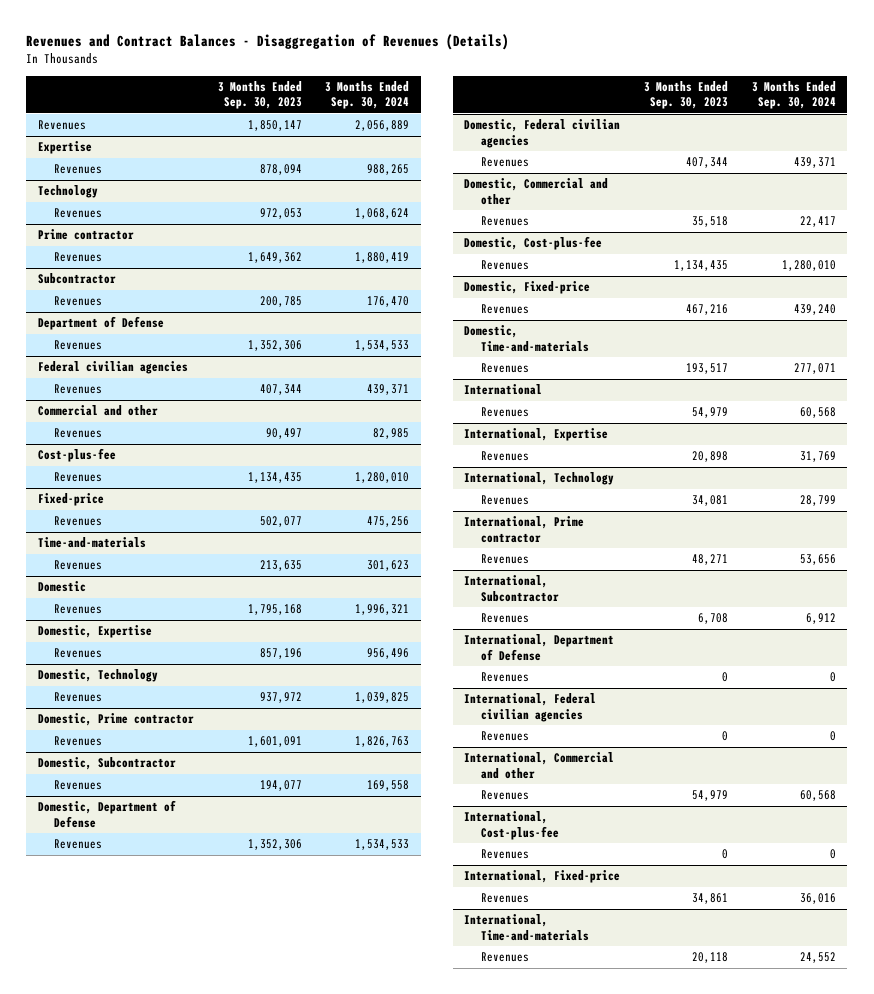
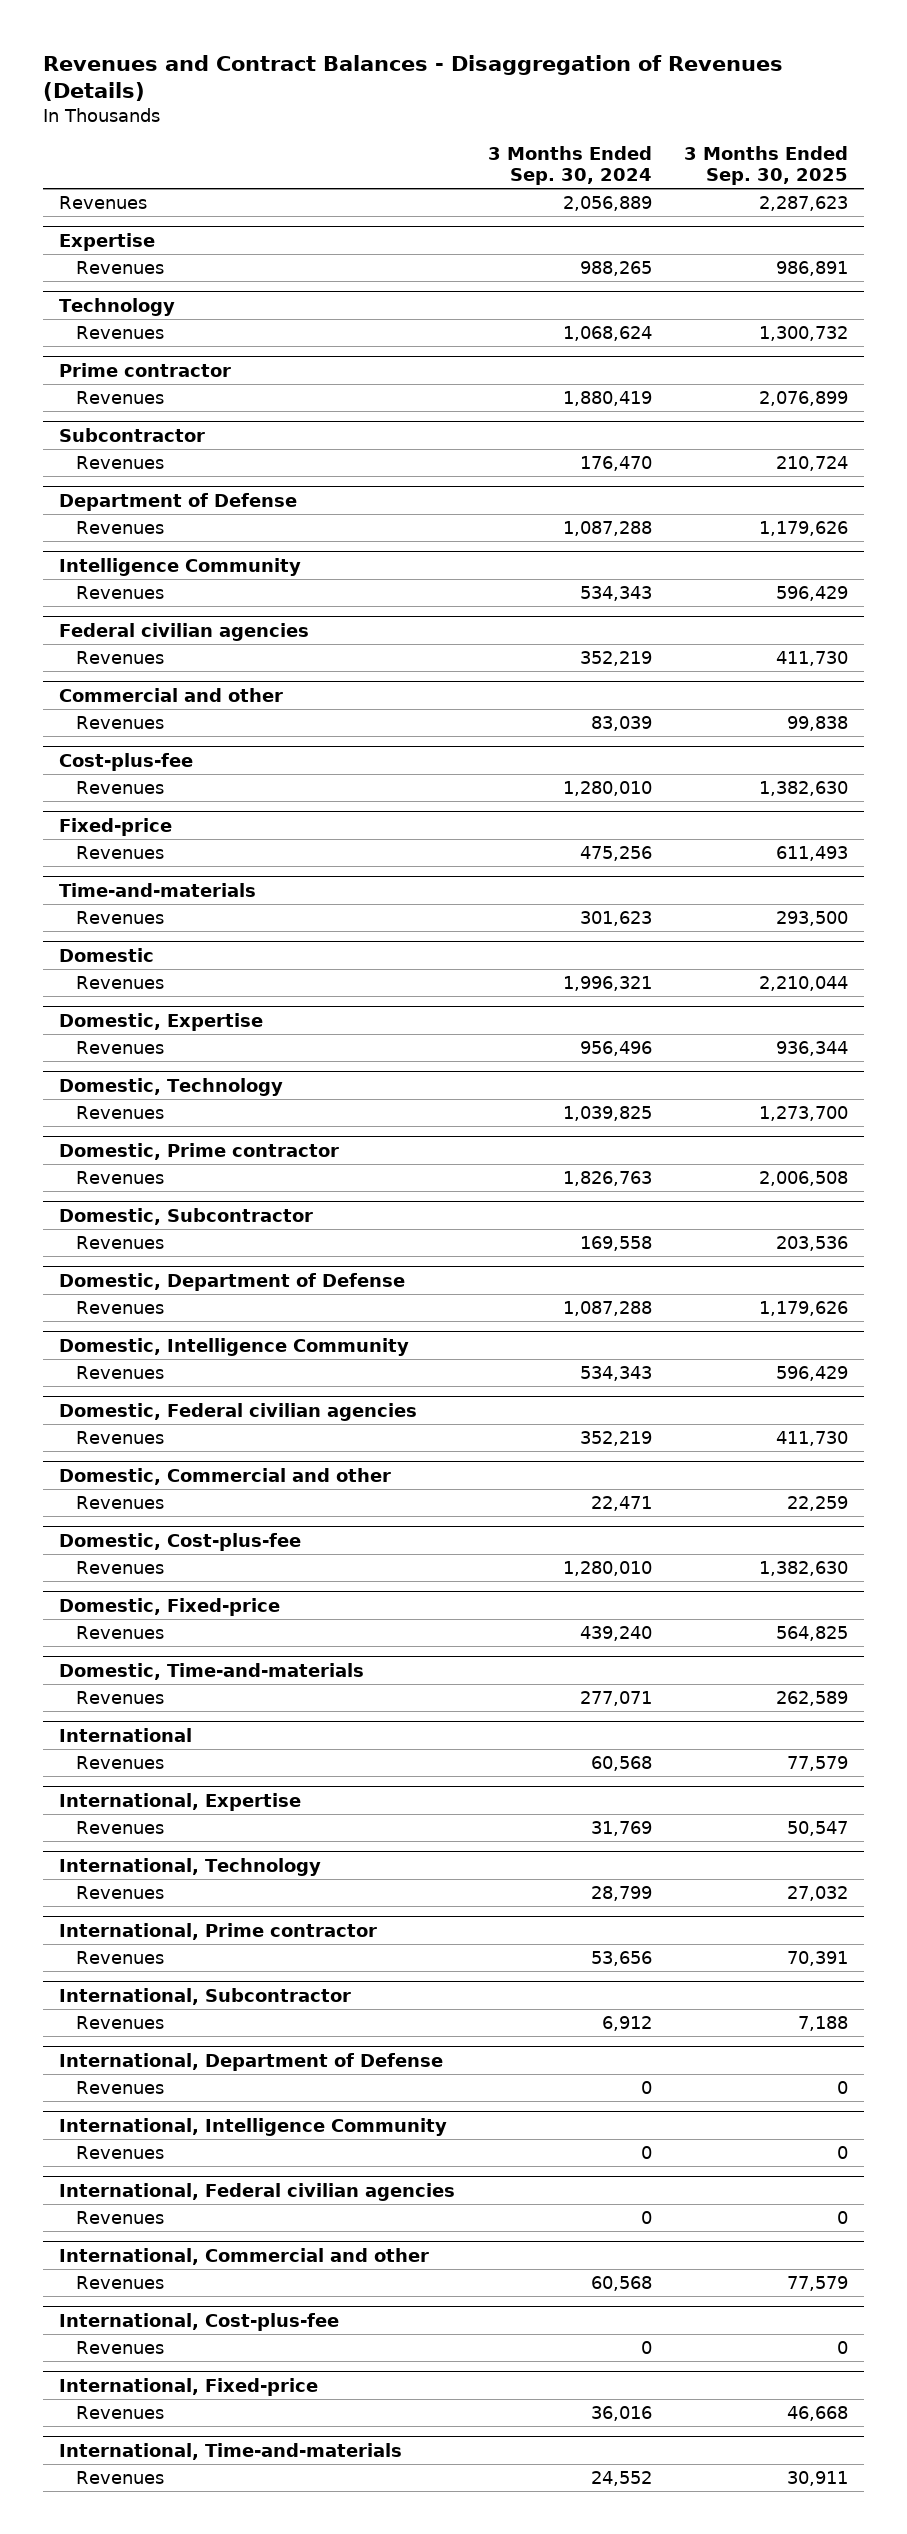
[217,80,302,110] 3 Months Ended Sep. 30, 2023 -> none
none -> [683,145,848,185] 3 Months Ended Sep. 30, 2025
[355,340,410,352] 1,534,533 -> [562,521,652,537] 1,087,288
none -> [59,557,302,576] Intelligence Community
none -> [76,586,165,600] Revenues
[367,384,410,396] 439,371 -> [579,651,652,667] 352,219
[373,428,410,440] 82,985 -> [590,716,652,732] 83,039
[355,839,410,851] 1,534,533 -> [562,1301,652,1317] 1,087,288
none -> [59,1337,410,1356] Domestic, Intelligence Community
none -> [76,1366,165,1380] Revenues
[793,157,836,169] 439,371 -> [579,1431,652,1447] 352,219
[799,216,836,228] 22,417 -> [590,1496,652,1512] 22,471
none -> [59,2117,448,2136] International, Intelligence Community
none -> [76,2146,165,2160] Revenues

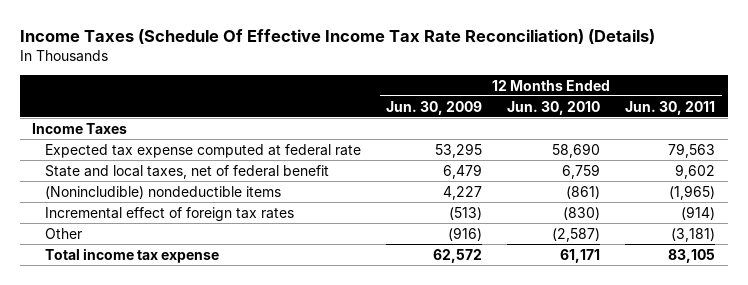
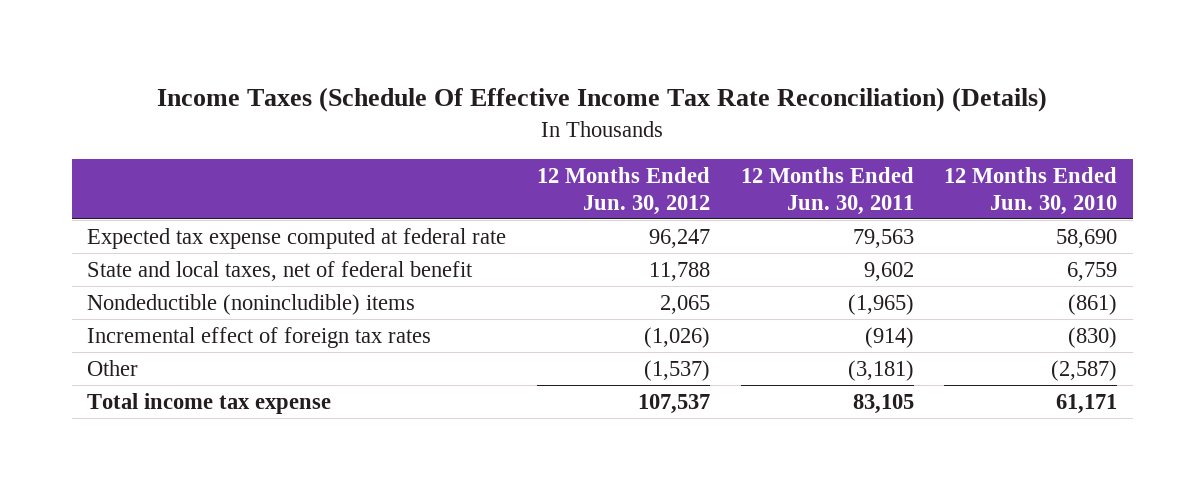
[386,100,483,115] Jun. 30, 2009 -> none
none -> [536,166,710,215] 12 Months Ended Jun. 30, 2012
[32,122,128,134] Income Taxes -> none
[45,185,282,199] (Nonincludible) nondeductible items -> [86,293,415,315] Nondeductible (nonincludible) items

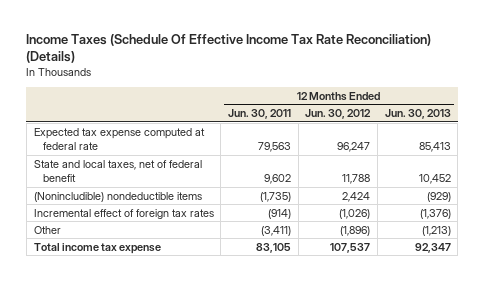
[944,166,1118,215] 12 Months Ended Jun. 30, 2010 -> none
none -> [384,109,451,120] Jun. 30, 2013
[86,293,415,315] Nondeductible (nonincludible) items -> [33,191,202,202] (Nonincludible) nondeductible items
[659,294,710,314] 2,065 -> [342,191,371,202] 2,424
[847,293,914,315] (1,965) -> [259,191,291,202] (1,735)
[643,359,710,381] (1,537) -> [340,225,371,236] (1,896)
[847,359,914,381] (3,181) -> [260,225,291,236] (3,411)

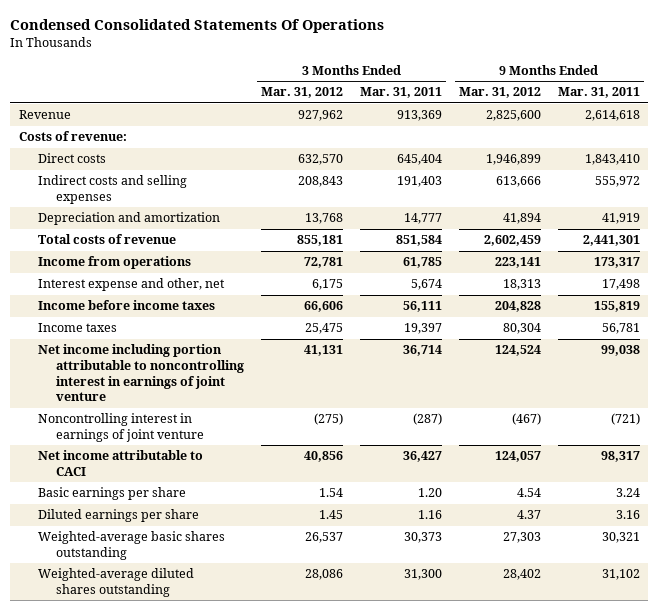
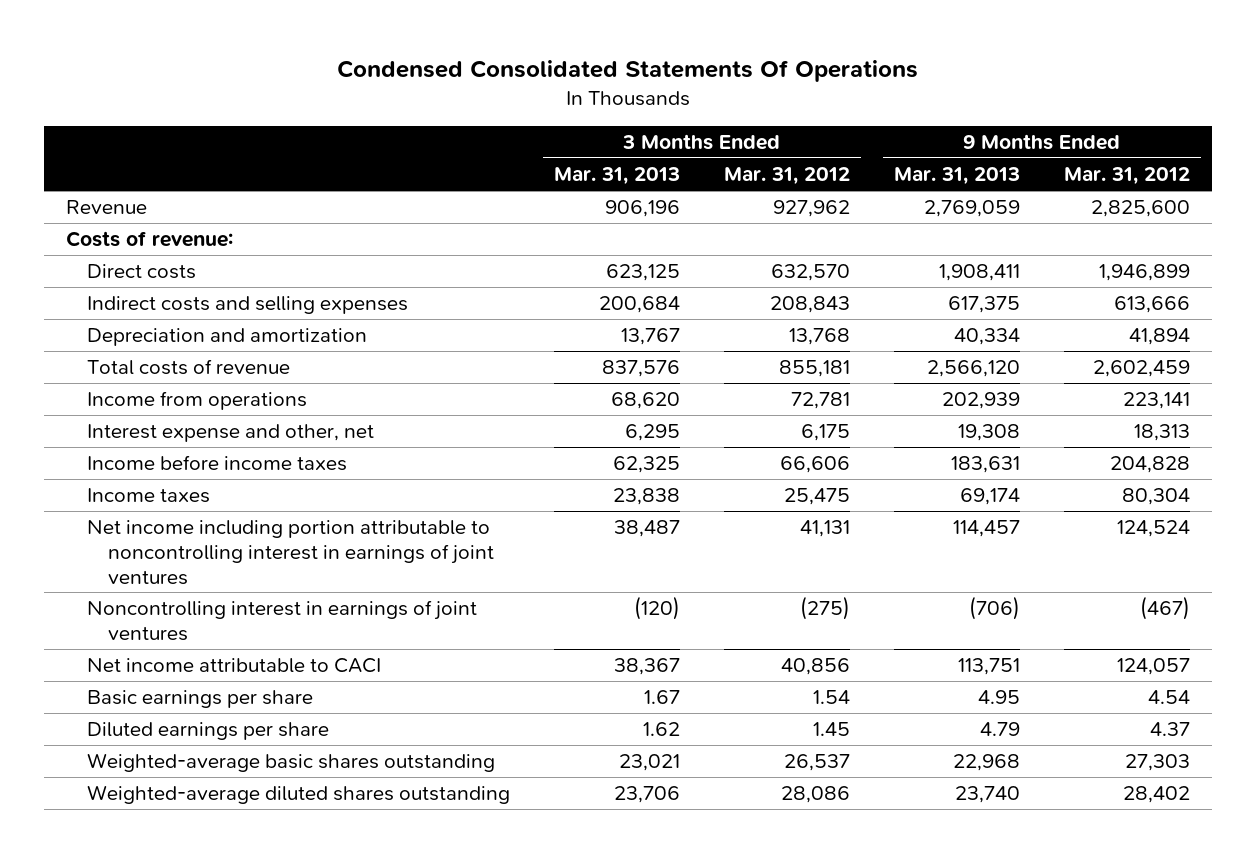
[360,87,443,99] Mar. 31, 2011 -> none
[557,87,640,99] Mar. 31, 2011 -> none
none -> [554,167,681,186] Mar. 31, 2013
none -> [893,167,1020,186] Mar. 31, 2013
[37,344,245,402] Net income including portion attributable to noncontrolling interest in earnings of joint venture -> [87,520,494,585] Net income including portion attributable to noncontrolling interest in earnings of joint ventures
[37,413,205,442] Noncontrolling interest in earnings of joint venture -> [87,600,478,641] Noncontrolling interest in earnings of joint ventures

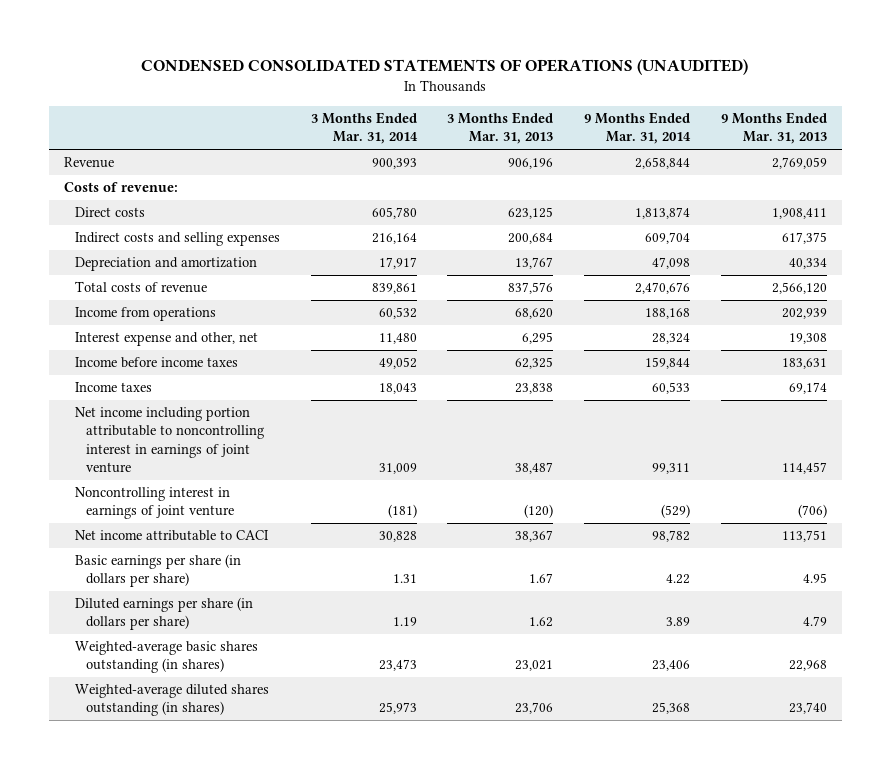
[337,59,919,82] Condensed Consolidated Statements Of Operations -> [141,59,749,76] CONDENSED CONSOLIDATED STATEMENTS OF OPERATIONS (UNAUDITED)
[723,167,850,186] Mar. 31, 2012 -> none
[1063,167,1190,186] Mar. 31, 2012 -> none
none -> [310,112,418,145] 3 Months Ended Mar. 31, 2014
none -> [583,112,691,145] 9 Months Ended Mar. 31, 2014
[87,520,494,585] Net income including portion attributable to noncontrolling interest in earnings of joint ventures -> [74,407,264,474] Net income including portion attributable to noncontrolling interest in earnings of joint venture
[87,600,478,641] Noncontrolling interest in earnings of joint ventures -> [74,487,234,520] Noncontrolling interest in earnings of joint venture
[87,690,314,709] Basic earnings per share -> [74,554,241,588] Basic earnings per share (in dollars per share)
[87,722,330,741] Diluted earnings per share -> [74,597,253,631] Diluted earnings per share (in dollars per share)
[87,753,496,773] Weighted-average basic shares outstanding -> [74,641,258,674] Weighted-average basic shares outstanding (in shares)
[87,785,511,805] Weighted-average diluted shares outstanding -> [74,684,269,717] Weighted-average diluted shares outstanding (in shares)

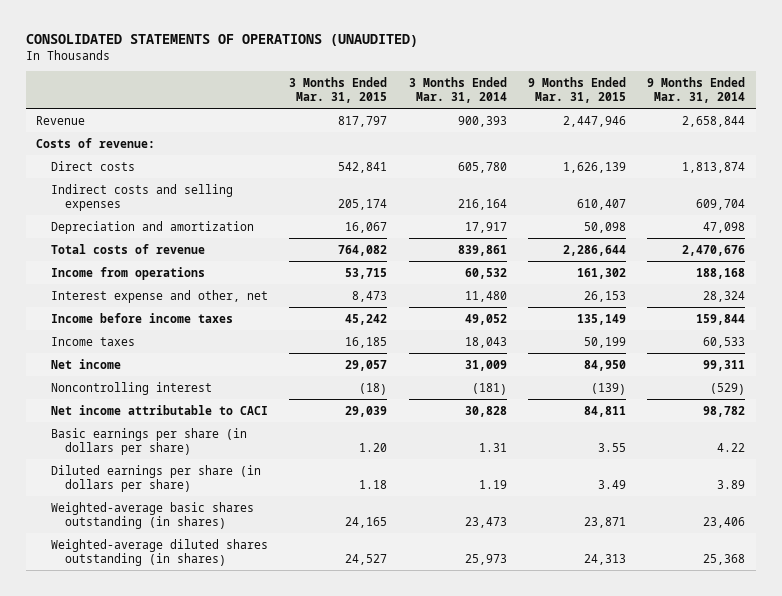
[141,59,749,76] CONDENSED CONSOLIDATED STATEMENTS OF OPERATIONS (UNAUDITED) -> [25,33,418,47] CONSOLIDATED STATEMENTS OF OPERATIONS (UNAUDITED)
[447,112,554,145] 3 Months Ended Mar. 31, 2013 -> none
[720,112,827,145] 9 Months Ended Mar. 31, 2013 -> none
none -> [289,76,388,103] 3 Months Ended Mar. 31, 2015
none -> [527,76,626,103] 9 Months Ended Mar. 31, 2015
[74,407,264,474] Net income including portion attributable to noncontrolling interest in earnings of joint venture -> [50,358,121,369] Net income
[74,487,234,520] Noncontrolling interest in earnings of joint venture -> [50,381,212,395] Noncontrolling interest

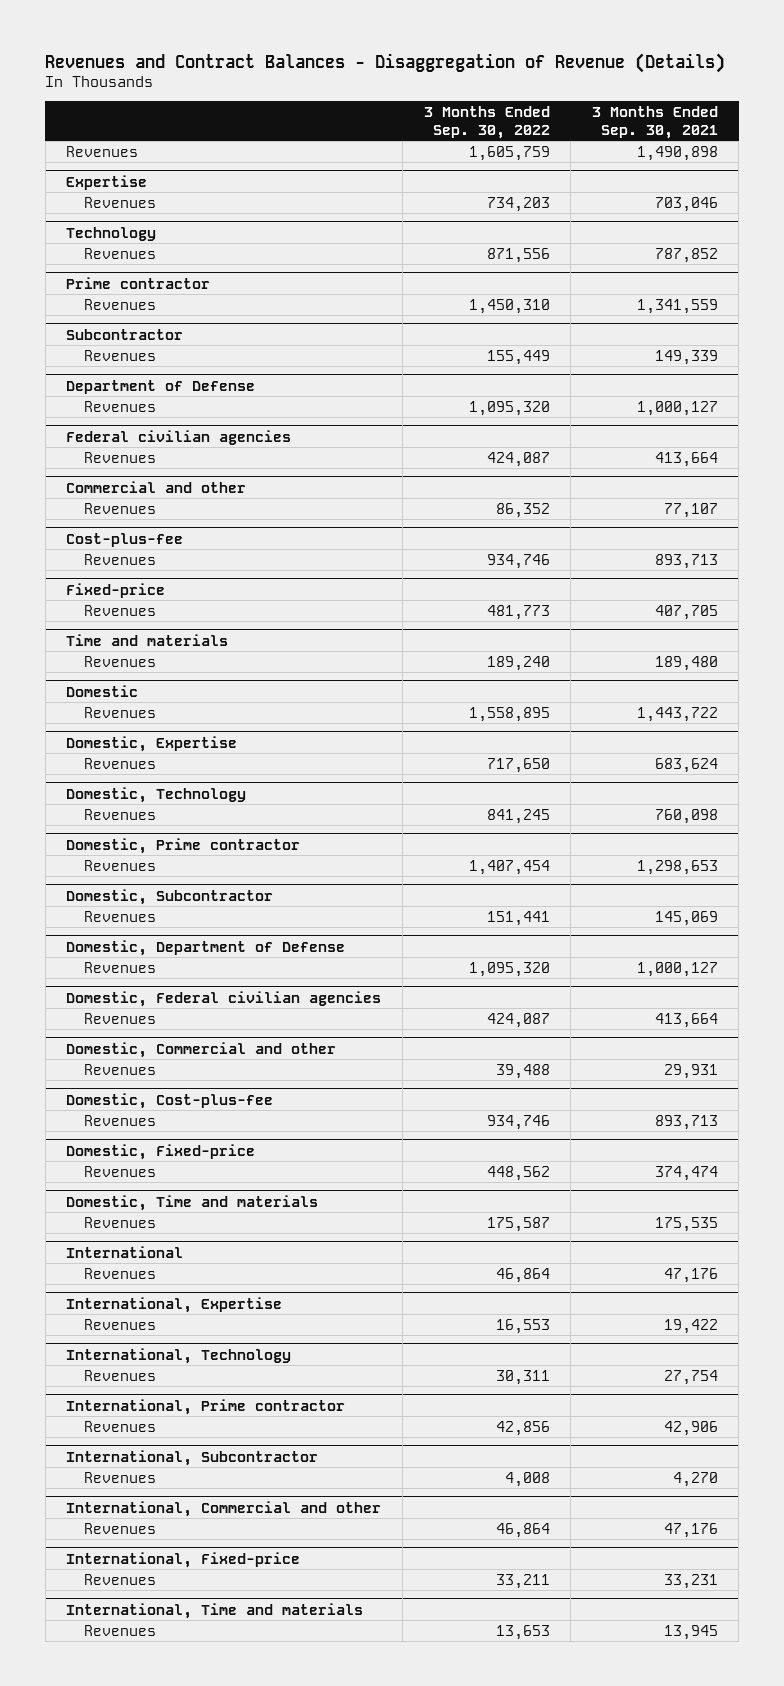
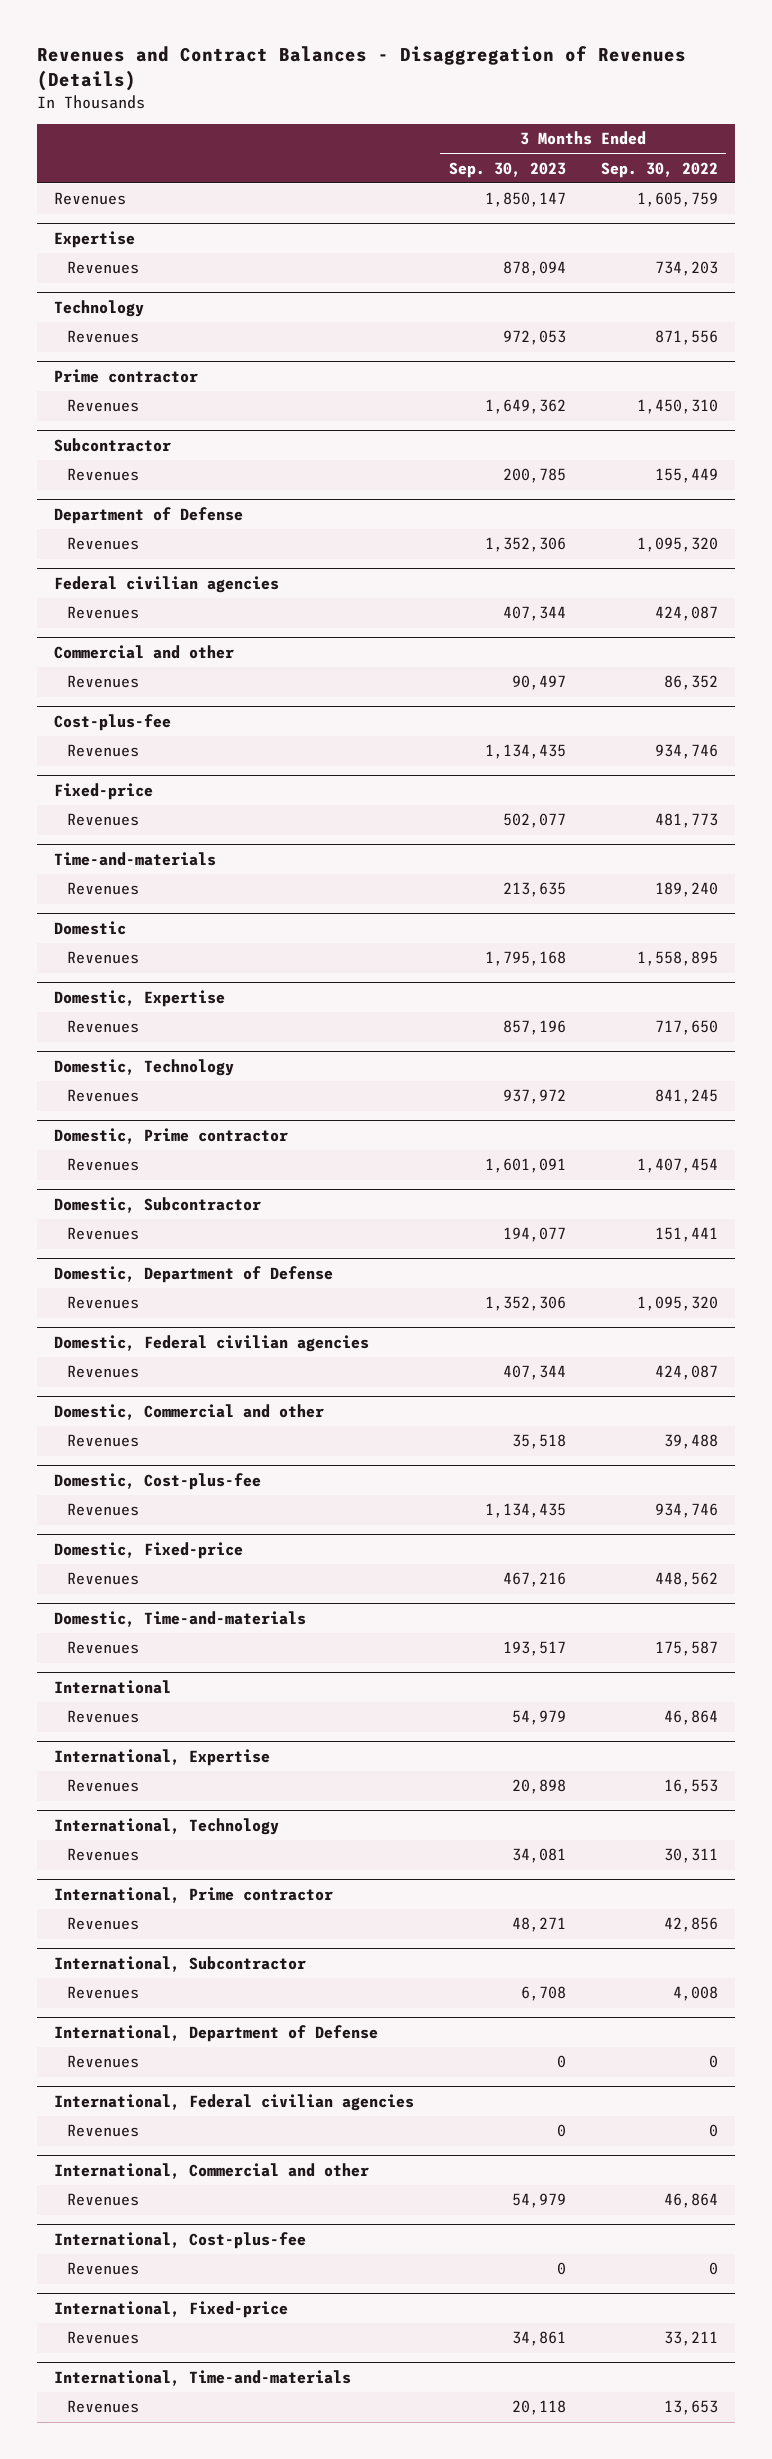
[45,52,726,73] Revenues and Contract Balances - Disaggregation of Revenue (Details) -> [36,46,686,92] Revenues and Contract Balances - Disaggregation of Revenues (Details)
[591,106,718,139] 3 Months Ended Sep. 30, 2021 -> none
none -> [448,161,566,178] Sep. 30, 2023
[66,633,229,646] Time and materials -> [54,852,217,867] Time-and-materials
[66,1194,319,1211] Domestic, Time and materials -> [54,1611,307,1628] Domestic, Time-and-materials
none -> [54,2025,379,2043] International, Department of Defense
none -> [66,2055,139,2069] Revenues
none -> [54,2094,415,2112] International, Federal civilian agencies
none -> [66,2124,139,2138] Revenues
none -> [54,2232,307,2250] International, Cost-plus-fee
none -> [66,2262,139,2276] Revenues
[66,1602,364,1619] International, Time and materials -> [54,2370,352,2387] International, Time-and-materials

